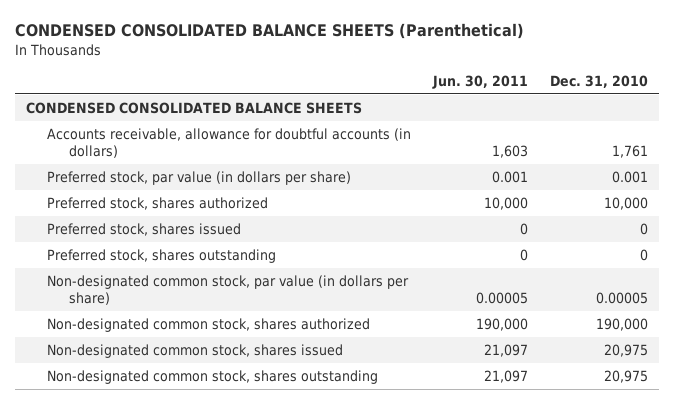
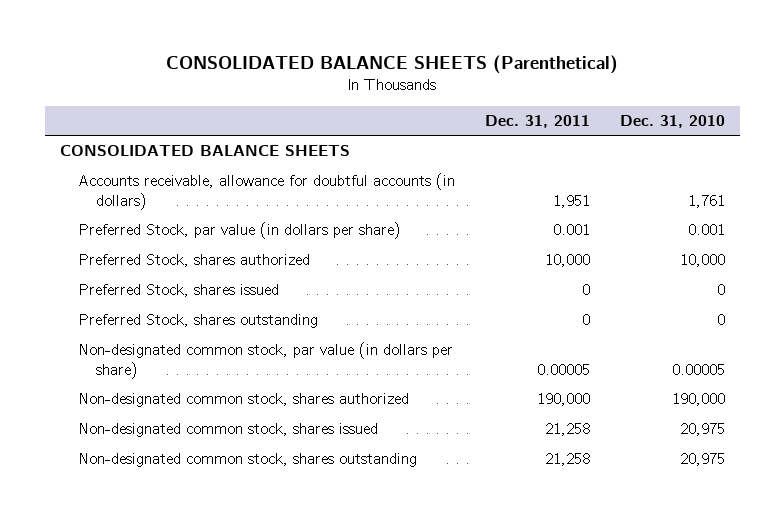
[15,23,525,40] CONDENSED CONSOLIDATED BALANCE SHEETS (Parenthetical) -> [166,54,619,74] CONSOLIDATED BALANCE SHEETS (Parenthetical)
[432,75,529,90] Jun. 30, 2011 -> none
none -> [484,114,590,128] Dec. 31, 2011
[26,101,363,114] CONDENSED CONSOLIDATED BALANCE SHEETS -> [59,145,350,157] CONSOLIDATED BALANCE SHEETS
[47,170,352,185] Preferred stock, par value (in dollars per share) -> [77,222,401,240] Preferred Stock, par value (in dollars per share)
[47,196,269,210] Preferred stock, shares authorized -> [77,254,310,268] Preferred Stock, shares authorized
[47,222,242,236] Preferred stock, shares issued -> [77,284,279,298] Preferred Stock, shares issued
[47,248,277,263] Preferred stock, shares outstanding -> [77,314,318,329] Preferred Stock, shares outstanding

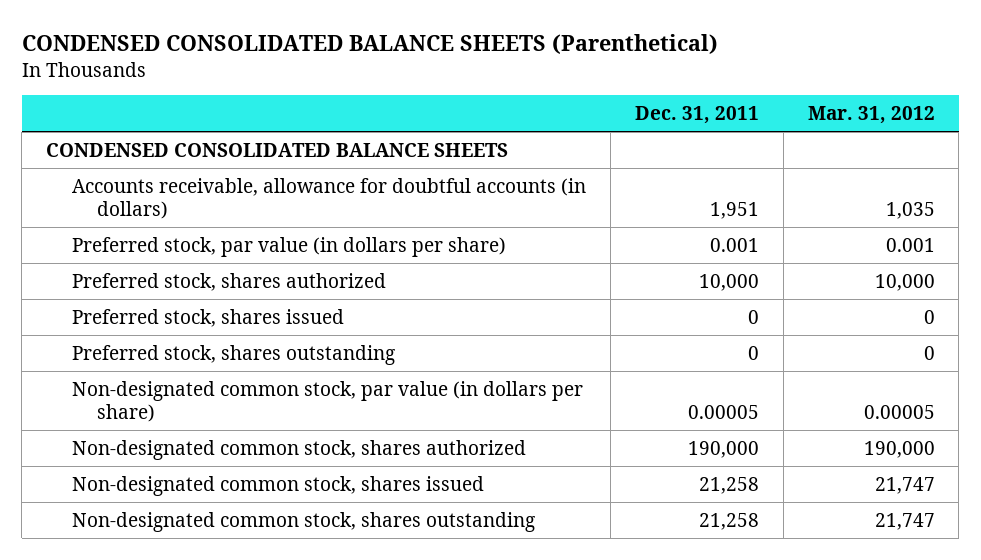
[166,54,619,74] CONSOLIDATED BALANCE SHEETS (Parenthetical) -> [21,34,718,55] CONDENSED CONSOLIDATED BALANCE SHEETS (Parenthetical)
[619,114,725,128] Dec. 31, 2010 -> none
none -> [807,106,935,125] Mar. 31, 2012
[59,145,350,157] CONSOLIDATED BALANCE SHEETS -> [46,142,509,157] CONDENSED CONSOLIDATED BALANCE SHEETS
[77,222,401,240] Preferred Stock, par value (in dollars per share) -> [71,236,506,257] Preferred stock, par value (in dollars per share)
[77,254,310,268] Preferred Stock, shares authorized -> [71,272,386,291] Preferred stock, shares authorized
[77,284,279,298] Preferred Stock, shares issued -> [71,308,344,327] Preferred stock, shares issued
[77,314,318,329] Preferred Stock, shares outstanding -> [71,344,395,365] Preferred stock, shares outstanding

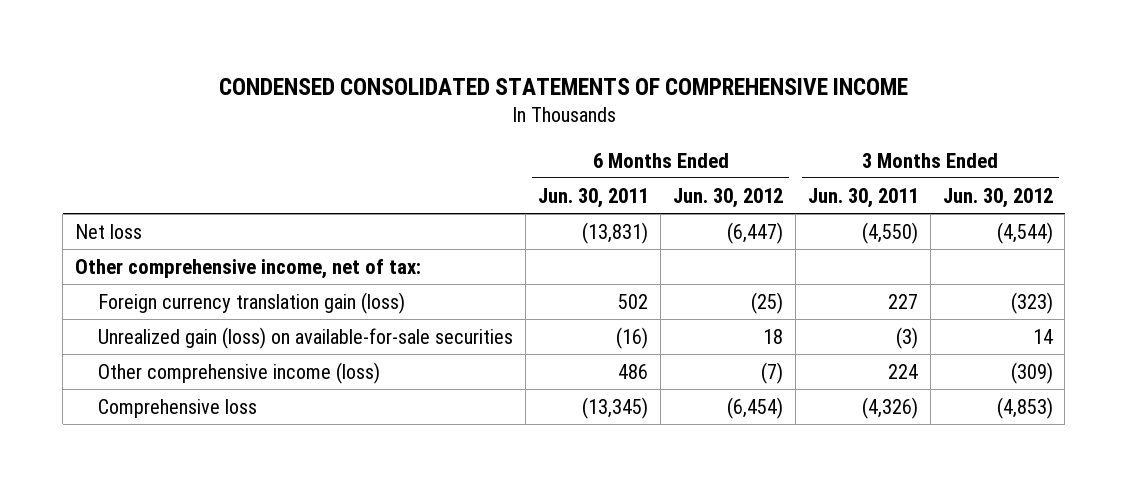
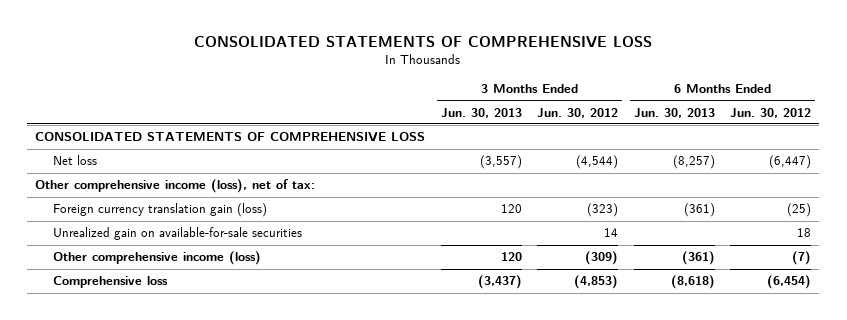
[218,77,908,95] CONDENSED CONSOLIDATED STATEMENTS OF COMPREHENSIVE INCOME -> [194,36,653,49] CONSOLIDATED STATEMENTS OF COMPREHENSIVE LOSS
[538,187,649,208] Jun. 30, 2011 -> none
[807,187,918,208] Jun. 30, 2011 -> none
none -> [440,107,522,118] Jun. 30, 2013
none -> [633,107,715,118] Jun. 30, 2013
none -> [35,132,426,143] CONSOLIDATED STATEMENTS OF COMPREHENSIVE LOSS
[75,258,422,279] Other comprehensive income, net of tax: -> [35,179,316,194] Other comprehensive income (loss), net of tax:
[98,326,514,349] Unrealized gain (loss) on available-for-sale securities -> [53,227,303,241] Unrealized gain on available-for-sale securities

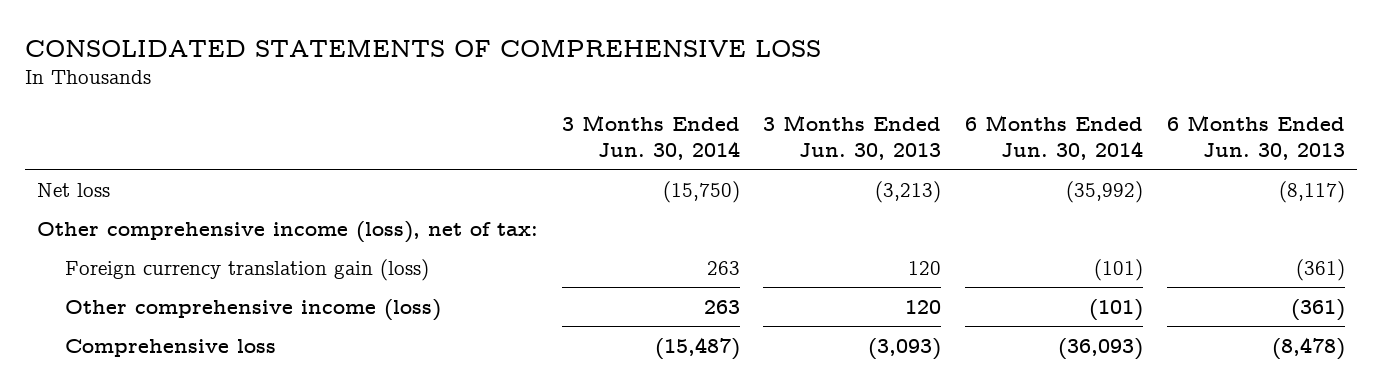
[537,107,619,118] Jun. 30, 2012 -> none
[730,107,812,118] Jun. 30, 2012 -> none
none -> [561,114,740,160] 3 Months Ended Jun. 30, 2014
none -> [965,114,1144,160] 6 Months Ended Jun. 30, 2014
[35,132,426,143] CONSOLIDATED STATEMENTS OF COMPREHENSIVE LOSS -> none
[479,155,522,170] (3,557) -> [875,180,942,203] (3,213)
[672,155,715,170] (8,257) -> [1278,180,1345,203] (8,117)
[53,227,303,241] Unrealized gain on available-for-sale securities -> none
[477,275,522,290] (3,437) -> [868,337,942,360] (3,093)
[670,275,715,290] (8,618) -> [1271,336,1345,360] (8,478)

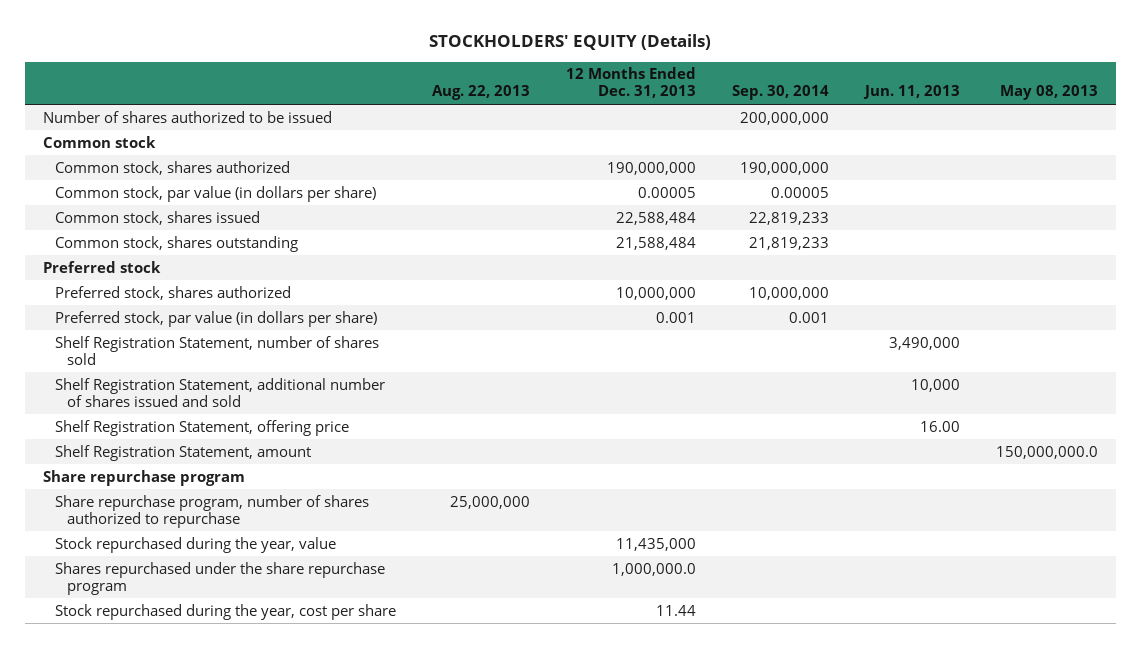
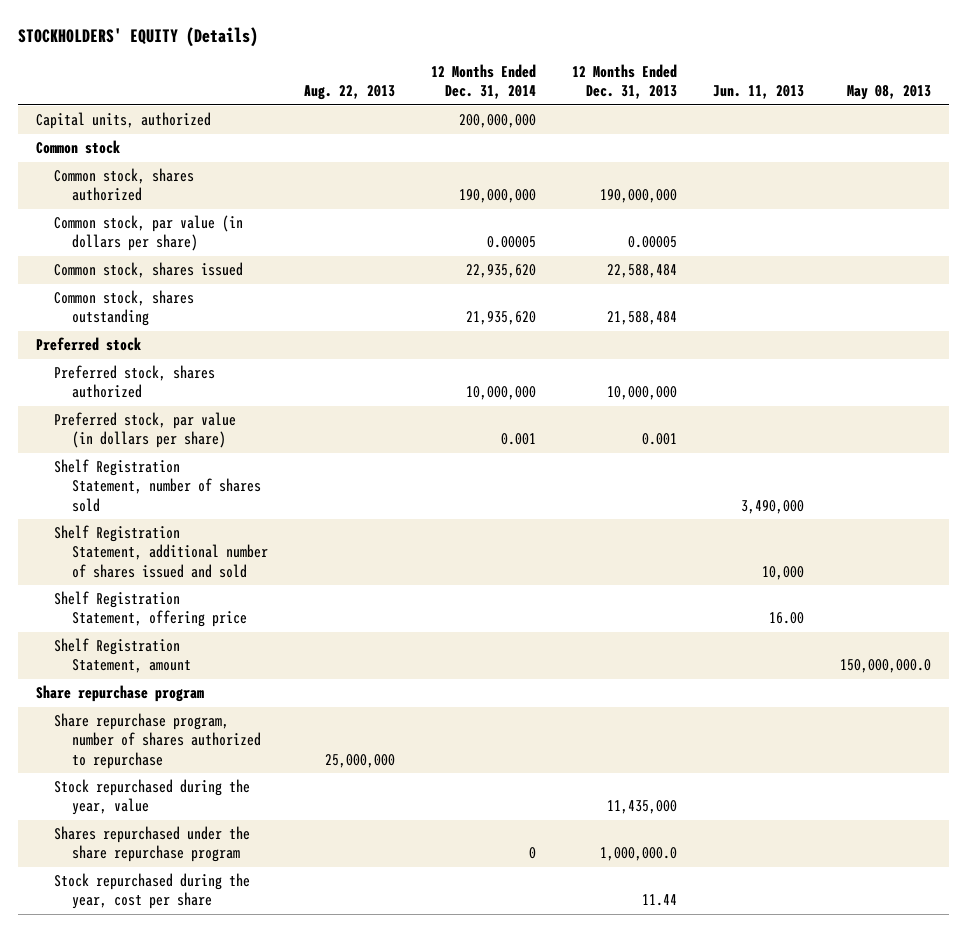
[731,85,829,101] Sep. 30, 2014 -> none
none -> [431,64,537,100] 12 Months Ended Dec. 31, 2014
[42,110,332,123] Number of shares authorized to be issued -> [36,112,212,130] Capital units, authorized

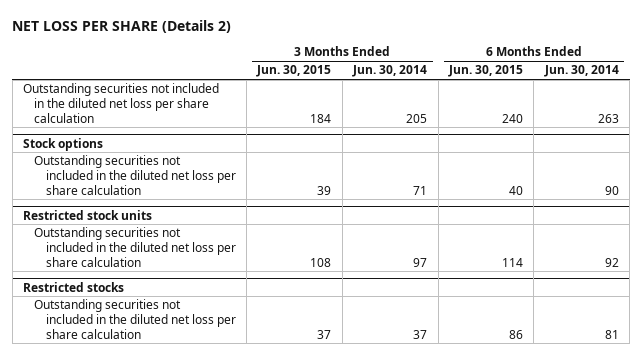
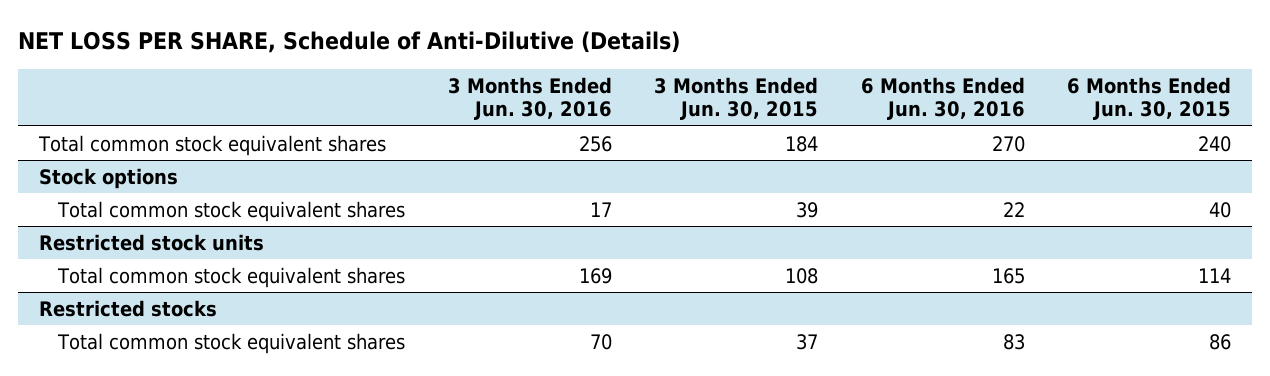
[12,19,232,33] NET LOSS PER SHARE (Details 2) -> [18,31,681,54] NET LOSS PER SHARE, Schedule of Anti-Dilutive (Details)
[352,65,428,78] Jun. 30, 2014 -> none
[543,65,619,78] Jun. 30, 2014 -> none
none -> [447,76,612,121] 3 Months Ended Jun. 30, 2016
none -> [860,76,1025,121] 6 Months Ended Jun. 30, 2016
[22,83,219,123] Outstanding securities not included in the diluted net loss per share calculation -> [38,134,387,156] Total common stock equivalent shares
[34,155,236,195] Outstanding securities not included in the diluted net loss per share calculation -> [57,200,406,222] Total common stock equivalent shares
[34,227,236,267] Outstanding securities not included in the diluted net loss per share calculation -> [57,266,406,288] Total common stock equivalent shares
[34,299,236,339] Outstanding securities not included in the diluted net loss per share calculation -> [57,332,406,354] Total common stock equivalent shares

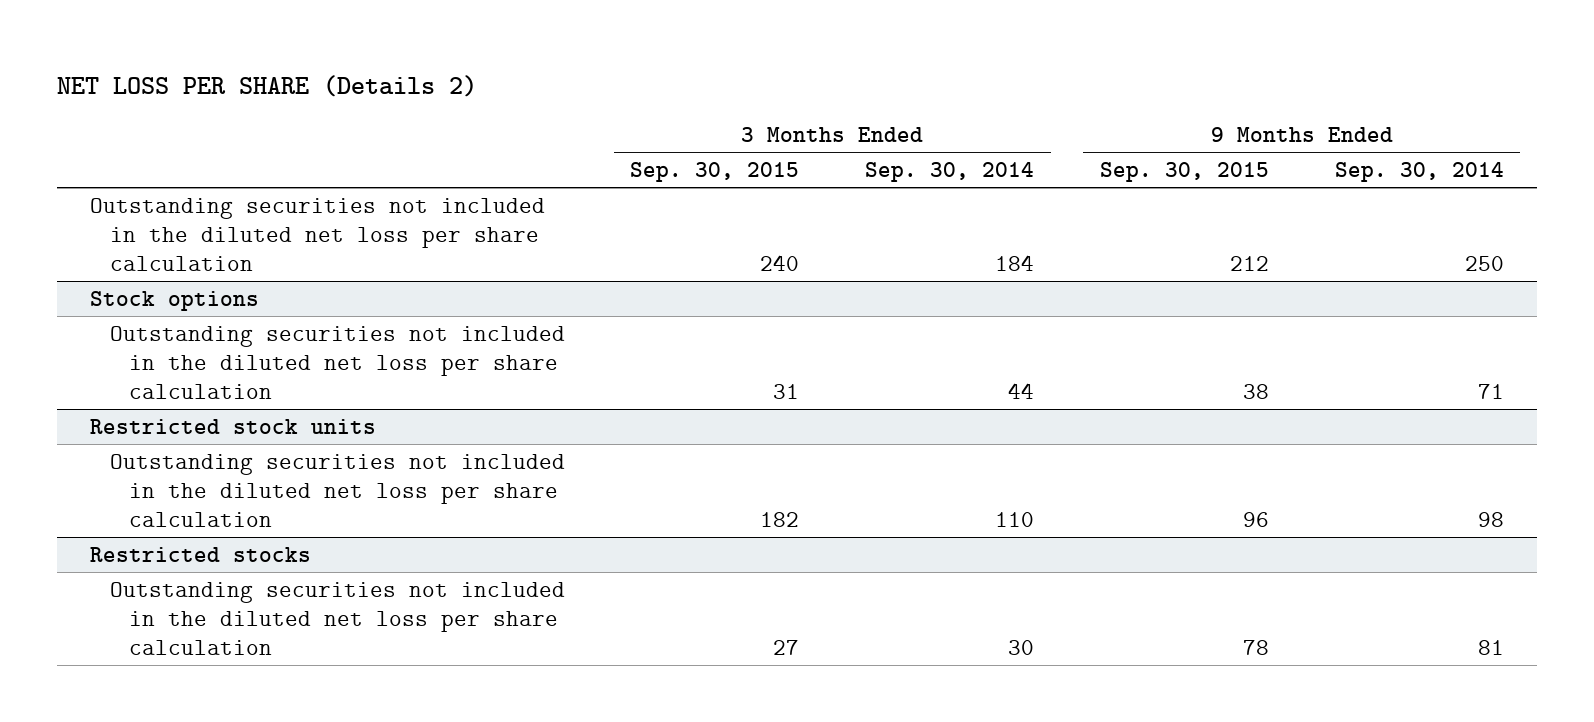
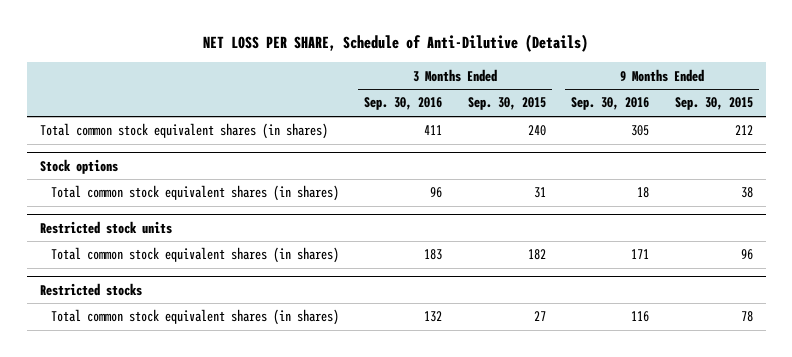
[57,74,478,97] NET LOSS PER SHARE (Details 2) -> [203,34,589,53] NET LOSS PER SHARE, Schedule of Anti-Dilutive (Details)
[865,161,1035,182] Sep. 30, 2014 -> none
[1334,161,1504,182] Sep. 30, 2014 -> none
none -> [364,97,443,111] Sep. 30, 2016
none -> [571,97,650,111] Sep. 30, 2016
[90,197,546,271] Outstanding securities not included in the diluted net loss per share calculation -> [39,123,328,140] Total common stock equivalent shares (in shares)
[109,325,565,399] Outstanding securities not included in the diluted net loss per share calculation -> [50,185,339,202] Total common stock equivalent shares (in shares)
[109,453,565,527] Outstanding securities not included in the diluted net loss per share calculation -> [50,247,339,264] Total common stock equivalent shares (in shares)
[109,581,565,655] Outstanding securities not included in the diluted net loss per share calculation -> [50,309,339,326] Total common stock equivalent shares (in shares)

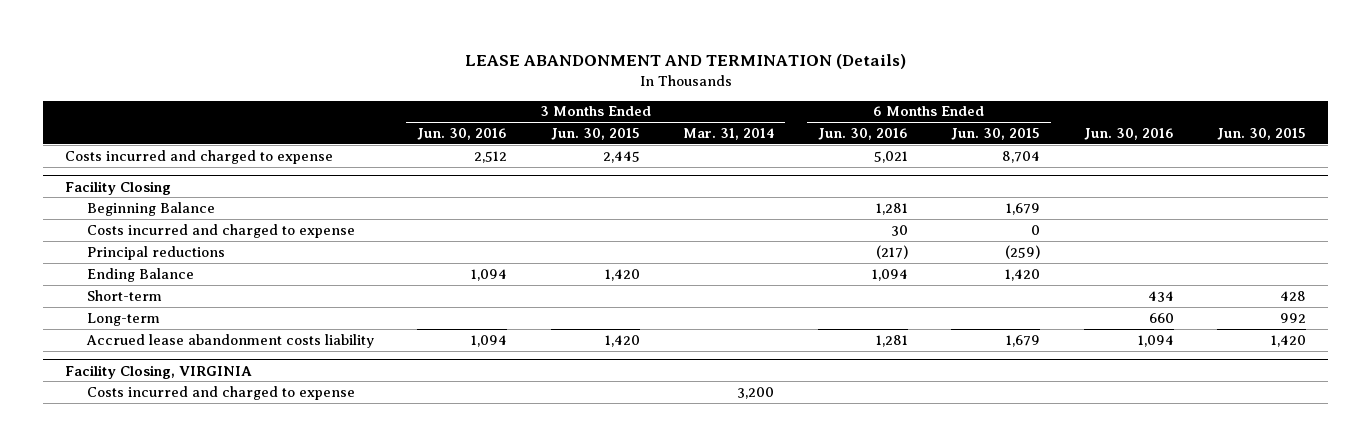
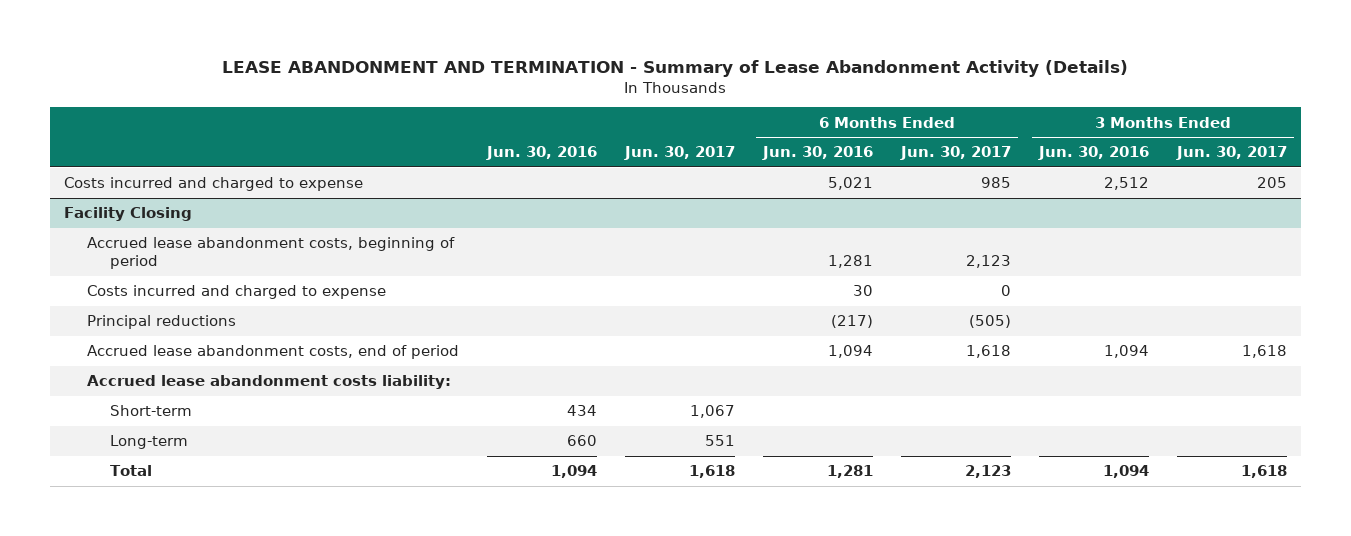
[464,54,906,70] LEASE ABANDONMENT AND TERMINATION (Details) -> [222,59,1129,77] LEASE ABANDONMENT AND TERMINATION - Summary of Lease Abandonment Activity (Details)
[550,128,640,141] Jun. 30, 2015 -> none
[683,128,775,141] Mar. 31, 2014 -> none
[951,128,1041,141] Jun. 30, 2015 -> none
[1217,128,1307,141] Jun. 30, 2015 -> none
none -> [623,146,735,161] Jun. 30, 2017
none -> [899,146,1011,161] Jun. 30, 2017
none -> [1175,146,1287,161] Jun. 30, 2017
[86,201,215,216] Beginning Balance -> [86,237,455,270] Accrued lease abandonment costs, beginning of period
[86,267,194,282] Ending Balance -> [86,345,459,360] Accrued lease abandonment costs, end of period
none -> [86,375,451,390] Accrued lease abandonment costs liability:
[65,364,253,379] Facility Closing, VIRGINIA -> none
[86,385,355,400] Costs incurred and charged to expense -> none
[85,333,374,348] Accrued lease abandonment costs liability -> [109,465,152,477] Total

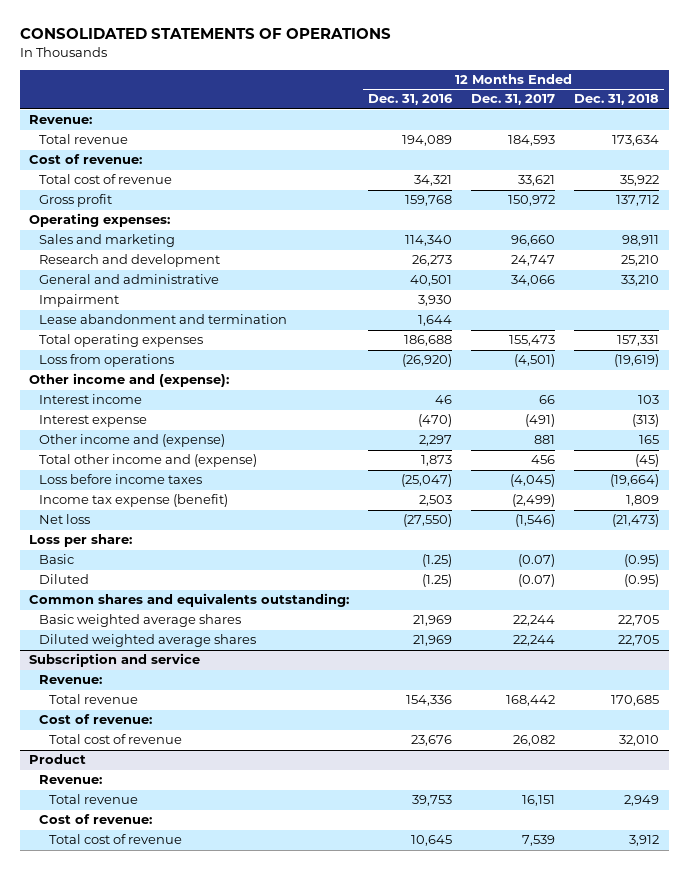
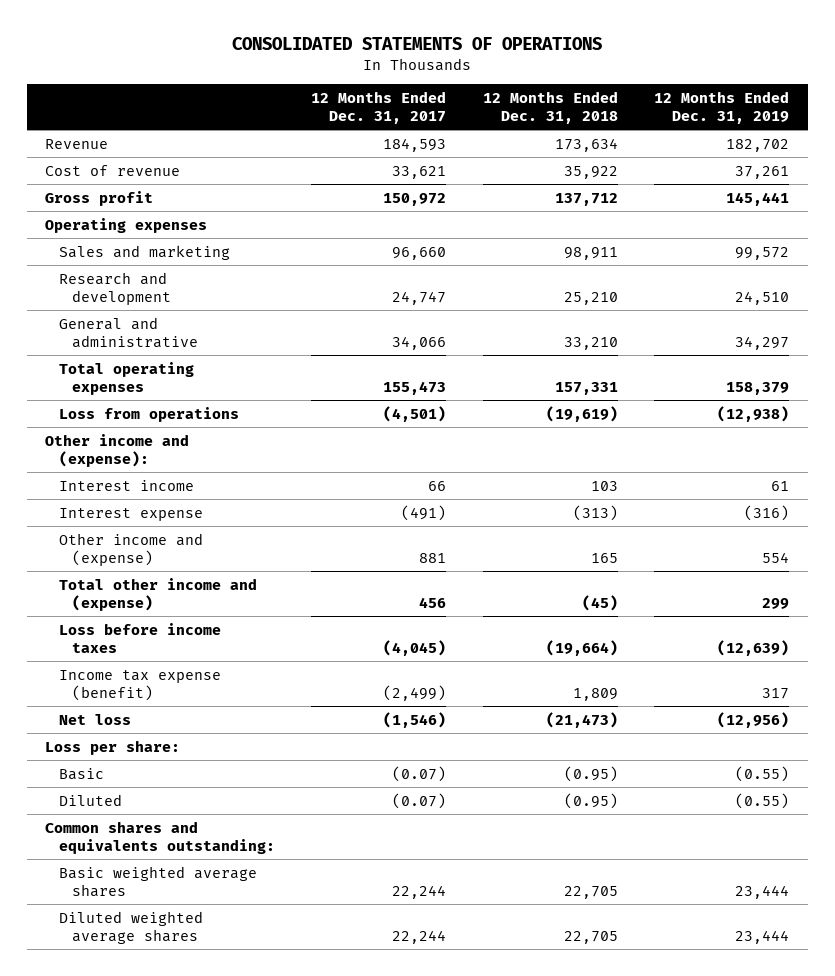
[368,94,454,106] Dec. 31, 2016 -> none
none -> [654,90,790,124] 12 Months Ended Dec. 31, 2019
[29,115,93,125] Revenue: -> none
[29,154,143,165] Cost of revenue: -> none
[38,134,128,145] Total revenue -> [45,138,109,149] Revenue
[38,174,172,185] Total cost of revenue -> [45,164,181,176] Cost of revenue
[29,213,171,228] Operating expenses: -> [45,217,208,233] Operating expenses
[38,294,119,308] Impairment -> none
[38,314,287,325] Lease abandonment and termination -> none
[29,653,201,668] Subscription and service -> none
[38,675,102,685] Revenue: -> none
[48,694,138,705] Total revenue -> none
[38,714,152,725] Cost of revenue: -> none
[48,734,182,745] Total cost of revenue -> none
[29,754,87,765] Product -> none
[38,775,102,785] Revenue: -> none
[48,794,138,805] Total revenue -> none
[38,814,152,825] Cost of revenue: -> none
[48,834,182,845] Total cost of revenue -> none

